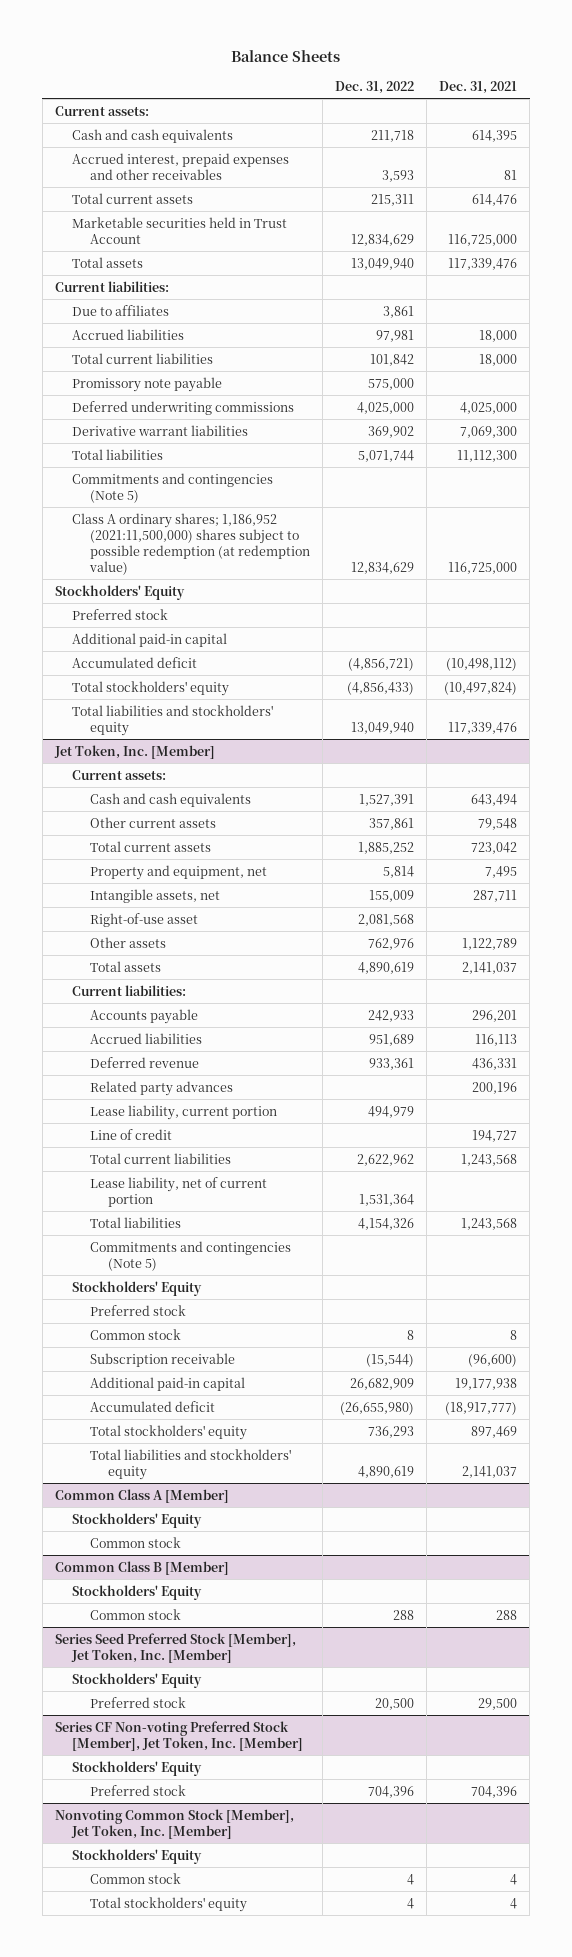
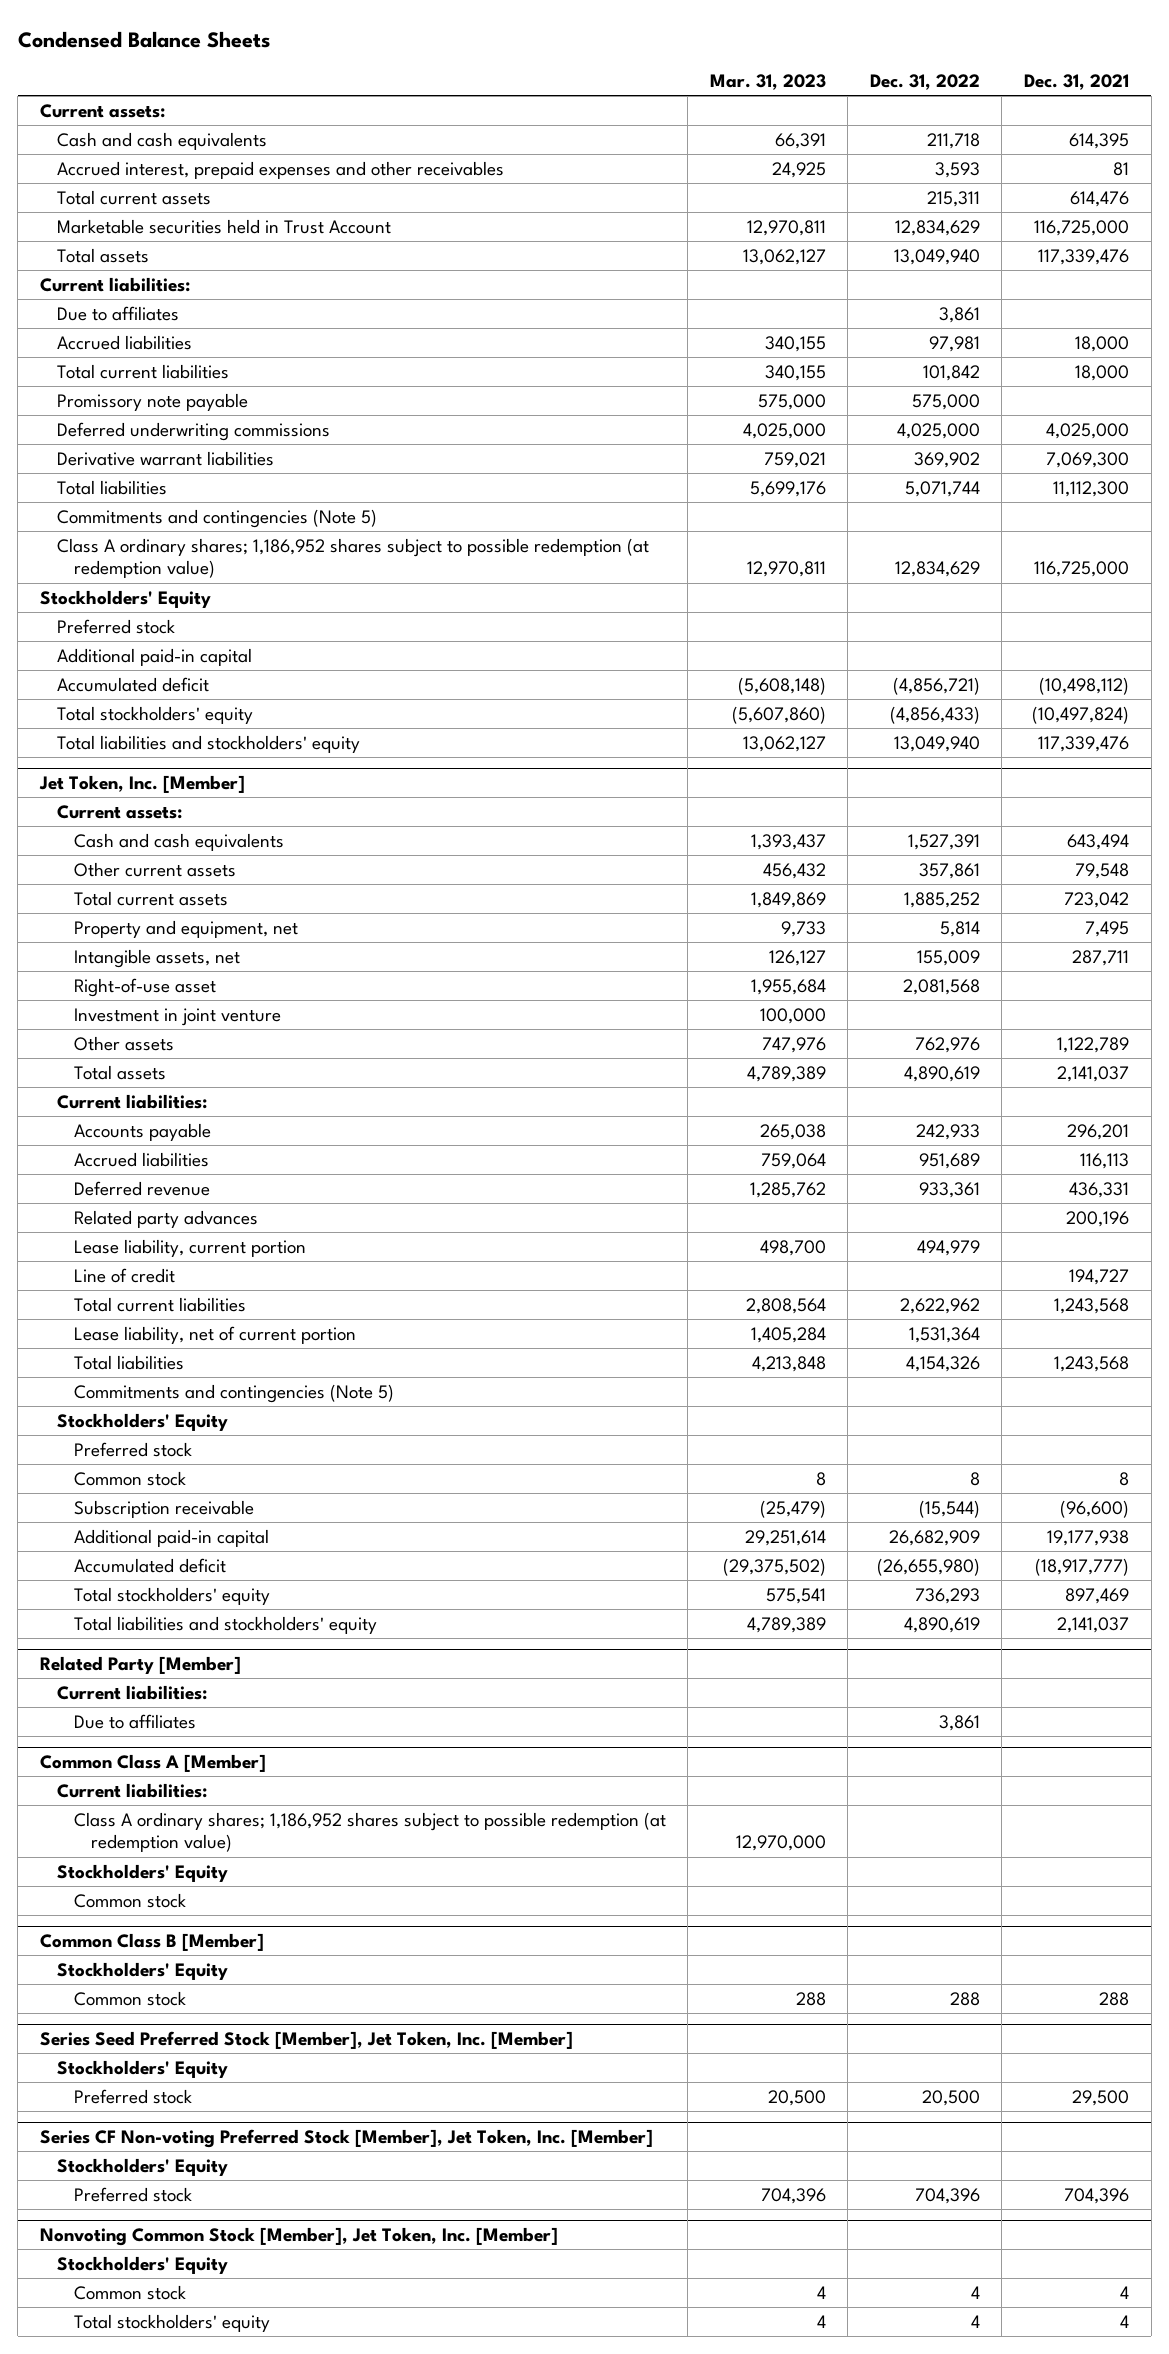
[230,49,340,62] Balance Sheets -> [17,31,270,49] Condensed Balance Sheets
none -> [709,73,826,90] Mar. 31, 2023
[72,512,311,575] Class A ordinary shares; 1,186,952 (2021:11,500,000) shares subject to possible redemption (at redemption value) -> [56,537,649,579] Class A ordinary shares; 1,186,952 shares subject to possible redemption (at redemption value)
none -> [73,1007,281,1026] Investment in joint venture
none -> [39,1656,241,1675] Related Party [Member]
none -> [56,1684,207,1700] Current liabilities:
none -> [73,1713,196,1729] Due to affiliates
none -> [56,1782,207,1798] Current liabilities:
none -> [73,1811,666,1853] Class A ordinary shares; 1,186,952 shares subject to possible redemption (at redemption value)

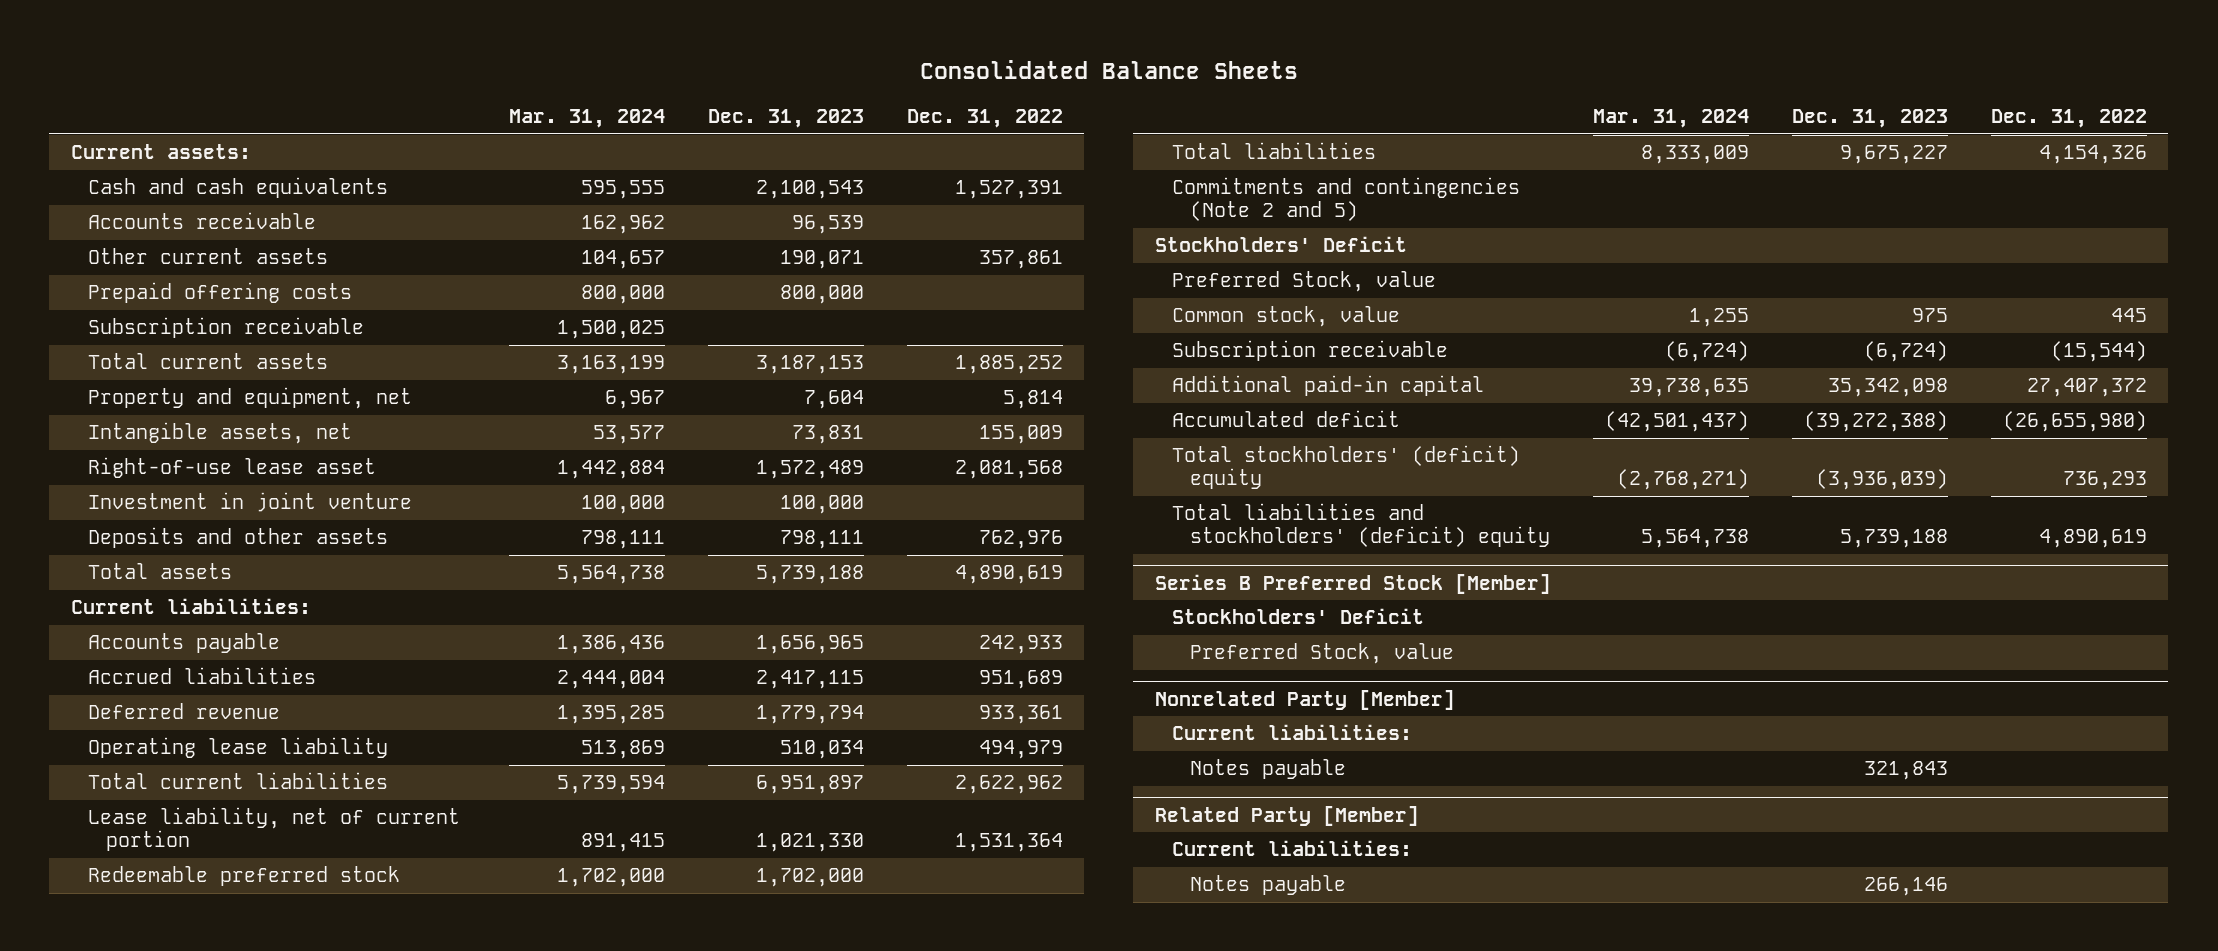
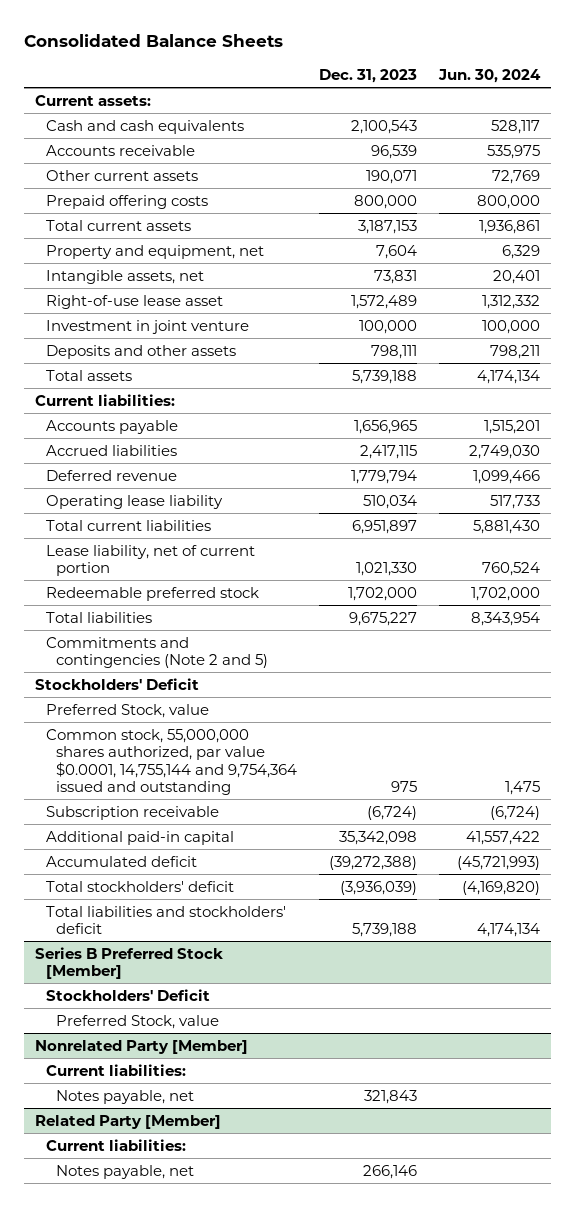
[509,109,666,129] Mar. 31, 2024 -> none
[907,109,1064,129] Dec. 31, 2022 -> none
none -> [437,68,541,83] Jun. 30, 2024
[88,317,365,339] Subscription receivable -> none
[1172,306,1401,328] Common stock, value -> [45,728,298,796] Common stock, 55,000,000 shares authorized, par value $0.0001, 14,755,144 and 9,754,364 issued and outstanding
[1172,445,1521,490] Total stockholders' (deficit) equity -> [45,880,234,892] Total stockholders' deficit
[1172,503,1551,548] Total liabilities and stockholders' (deficit) equity -> [45,905,286,935] Total liabilities and stockholders' deficit
[1190,759,1347,780] Notes payable -> [56,1089,195,1104] Notes payable, net
[1190,875,1347,896] Notes payable -> [56,1164,195,1179] Notes payable, net

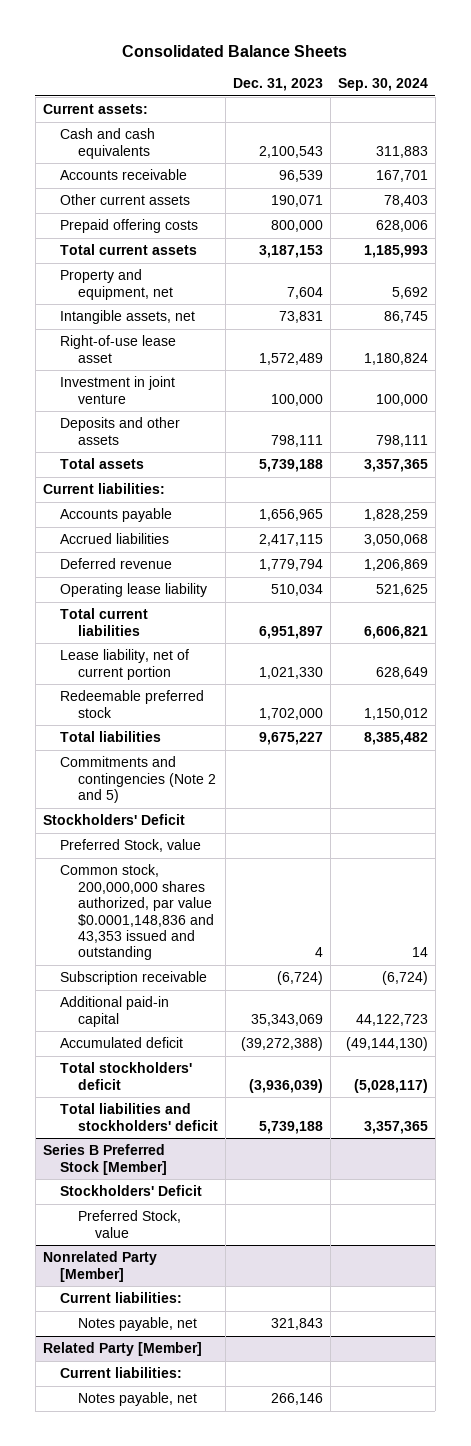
[437,68,541,83] Jun. 30, 2024 -> none
none -> [337,78,428,92] Sep. 30, 2024
[45,728,298,796] Common stock, 55,000,000 shares authorized, par value $0.0001, 14,755,144 and 9,754,364 issued and outstanding -> [60,864,214,961] Common stock, 200,000,000 shares authorized, par value $0.0001,148,836 and 43,353 issued and outstanding
[391,781,418,793] 975 -> [314,947,323,958] 4
[339,830,418,845] 35,342,098 -> [250,1013,323,1026] 35,343,069

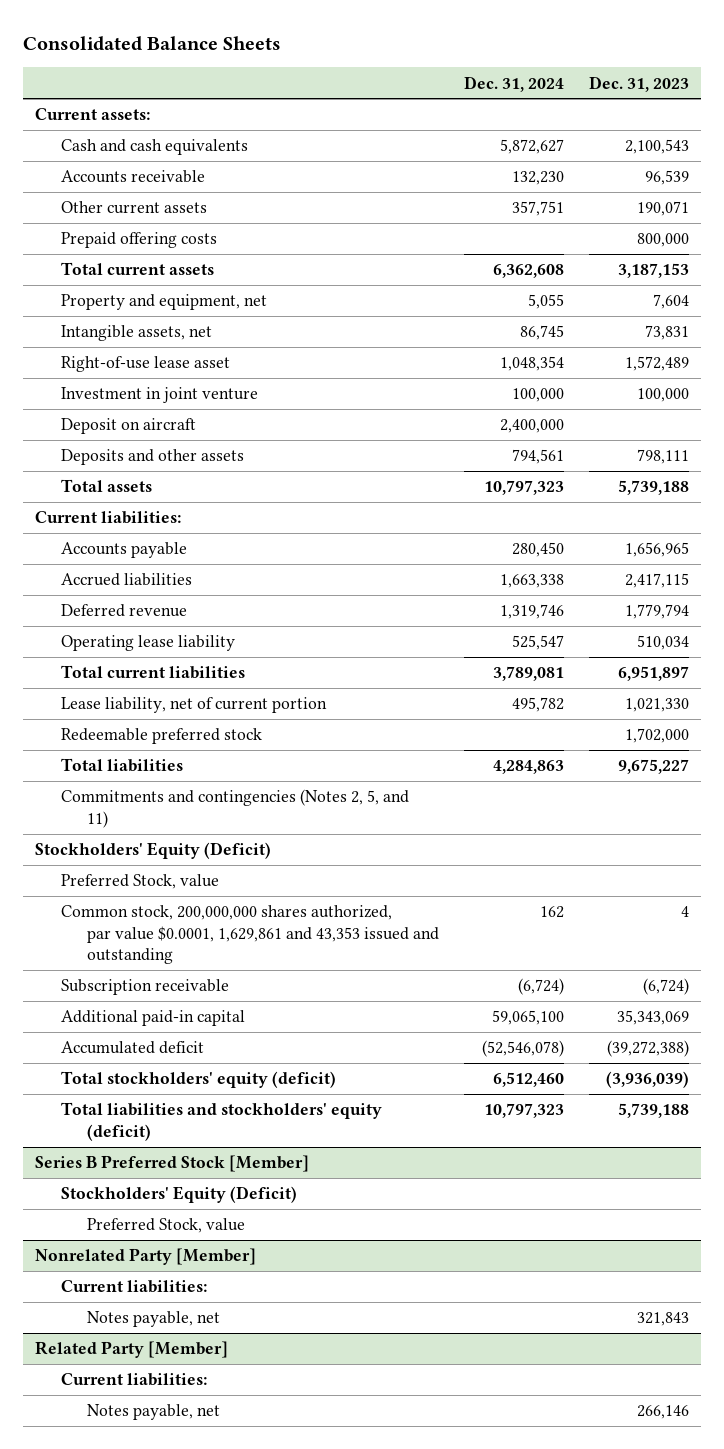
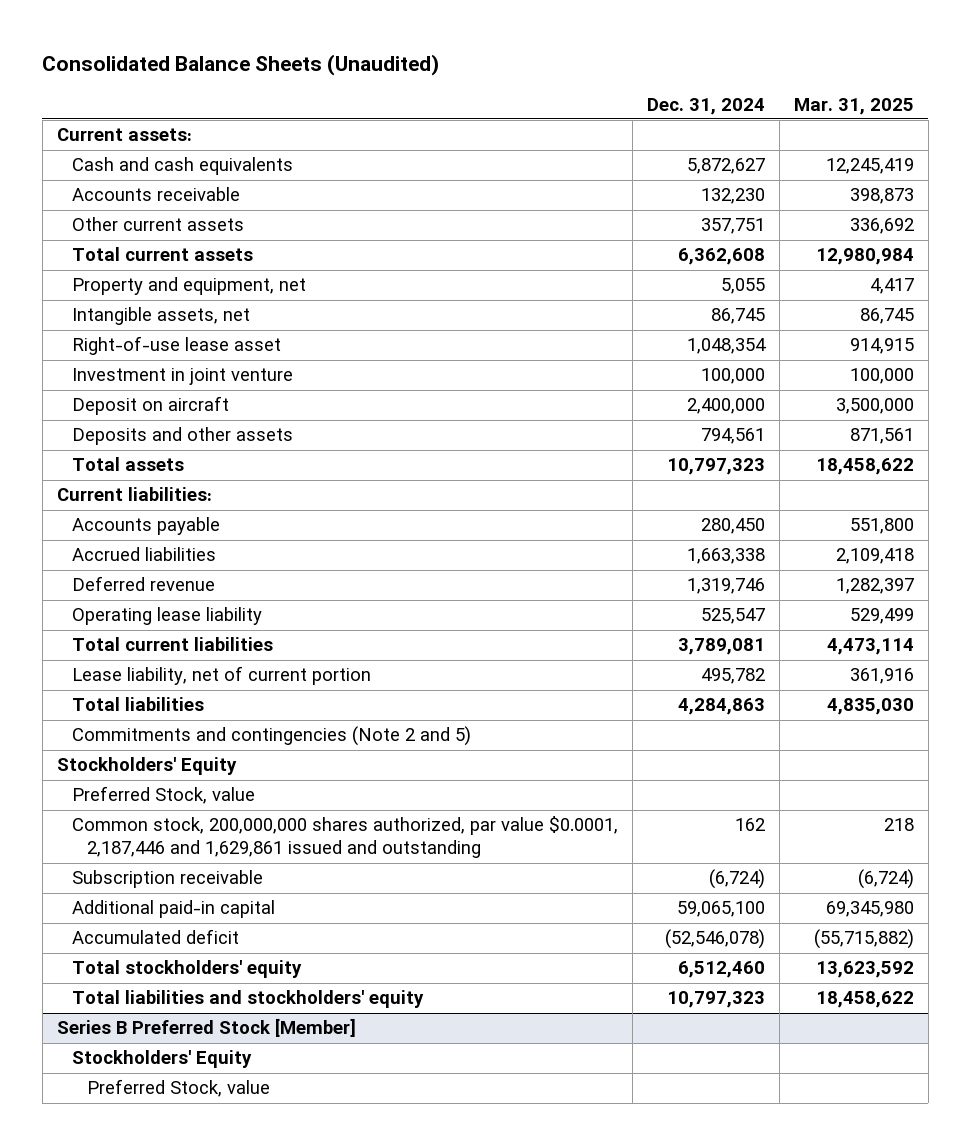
[22,35,281,51] Consolidated Balance Sheets -> [42,53,440,76] Consolidated Balance Sheets (Unaudited)
[588,75,689,92] Dec. 31, 2023 -> none
none -> [793,97,914,115] Mar. 31, 2025
[60,232,217,249] Prepaid offering costs -> none
[60,728,262,745] Redeemable preferred stock -> none
[60,789,409,828] Commitments and contingencies (Notes 2, 5, and 11) -> [71,726,471,747] Commitments and contingencies (Note 2 and 5)
[35,842,272,860] Stockholders' Equity (Deficit) -> [56,757,237,776] Stockholders' Equity
[60,905,439,965] Common stock, 200,000,000 shares authorized, par value $0.0001, 1,629,861 and 43,353 issued and outstanding -> [71,816,618,859] Common stock, 200,000,000 shares authorized, par value $0.0001, 2,187,446 and 1,629,861 issued and outstanding
[60,1071,336,1089] Total stockholders' equity (deficit) -> [71,960,302,979] Total stockholders' equity
[60,1102,382,1141] Total liabilities and stockholders' equity (deficit) -> [71,990,424,1009] Total liabilities and stockholders' equity
[60,1186,297,1204] Stockholders' Equity (Deficit) -> [71,1050,252,1069] Stockholders' Equity
[35,1248,257,1266] Nonrelated Party [Member] -> none
[60,1280,207,1294] Current liabilities: -> none
[86,1311,220,1328] Notes payable, net -> none
[35,1341,229,1359] Related Party [Member] -> none
[60,1373,207,1387] Current liabilities: -> none
[86,1404,220,1421] Notes payable, net -> none

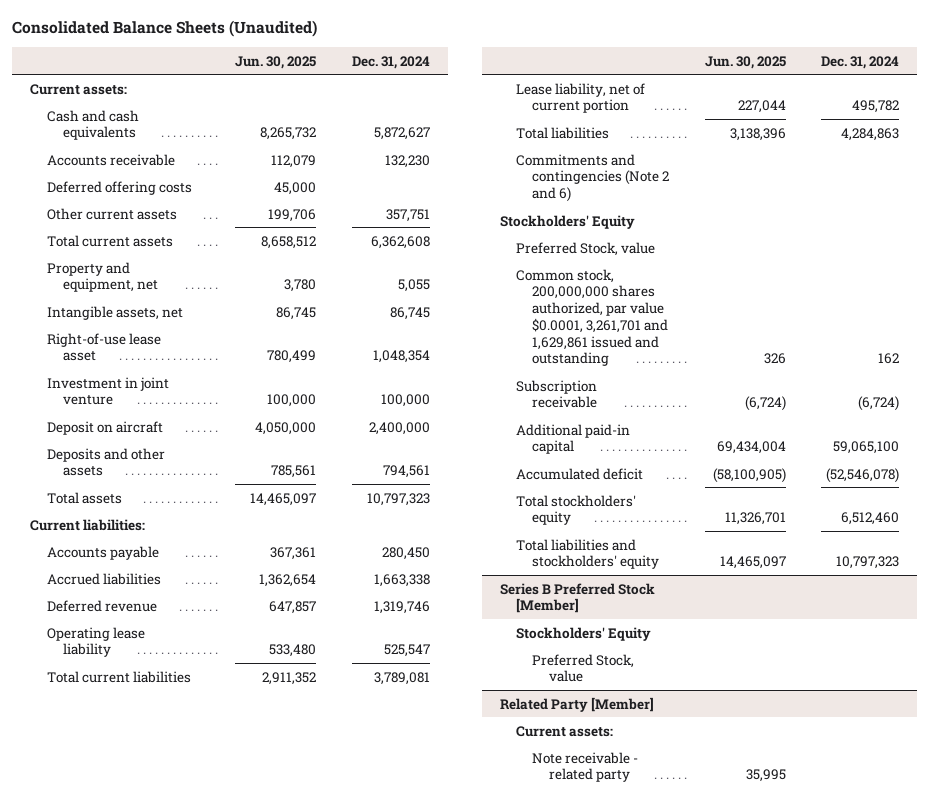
[793,97,914,115] Mar. 31, 2025 -> none
none -> [235,55,317,69] Jun. 30, 2025
none -> [46,180,192,195] Deferred offering costs
[71,726,471,747] Commitments and contingencies (Note 2 and 5) -> [515,153,670,203] Commitments and contingencies (Note 2 and 6)
[71,816,618,859] Common stock, 200,000,000 shares authorized, par value $0.0001, 2,187,446 and 1,629,861 issued and outstanding -> [515,268,669,367] Common stock, 200,000,000 shares authorized, par value $0.0001, 3,261,701 and 1,629,861 issued and outstanding
none -> [499,696,654,712] Related Party [Member]
none -> [515,725,613,737] Current assets:
none -> [532,751,639,783] Note receivable - related party

